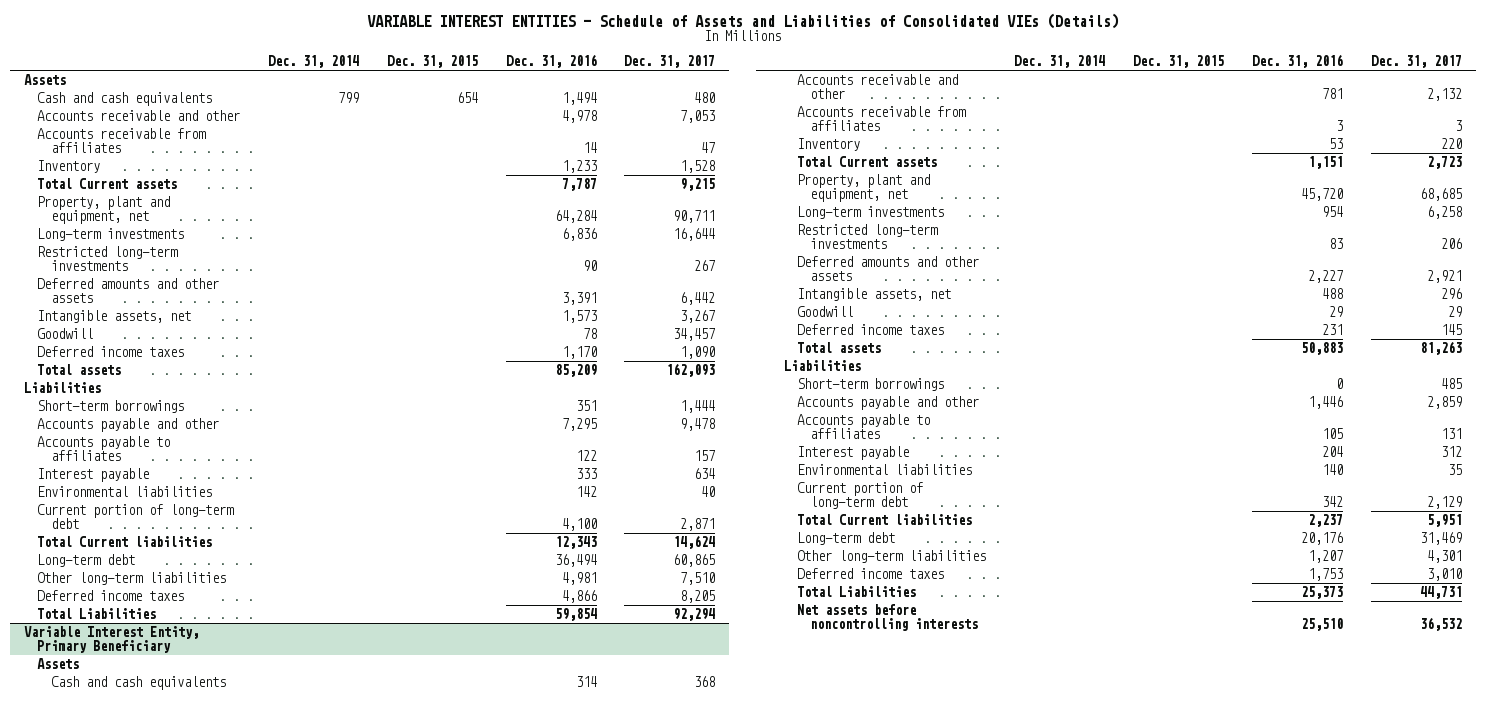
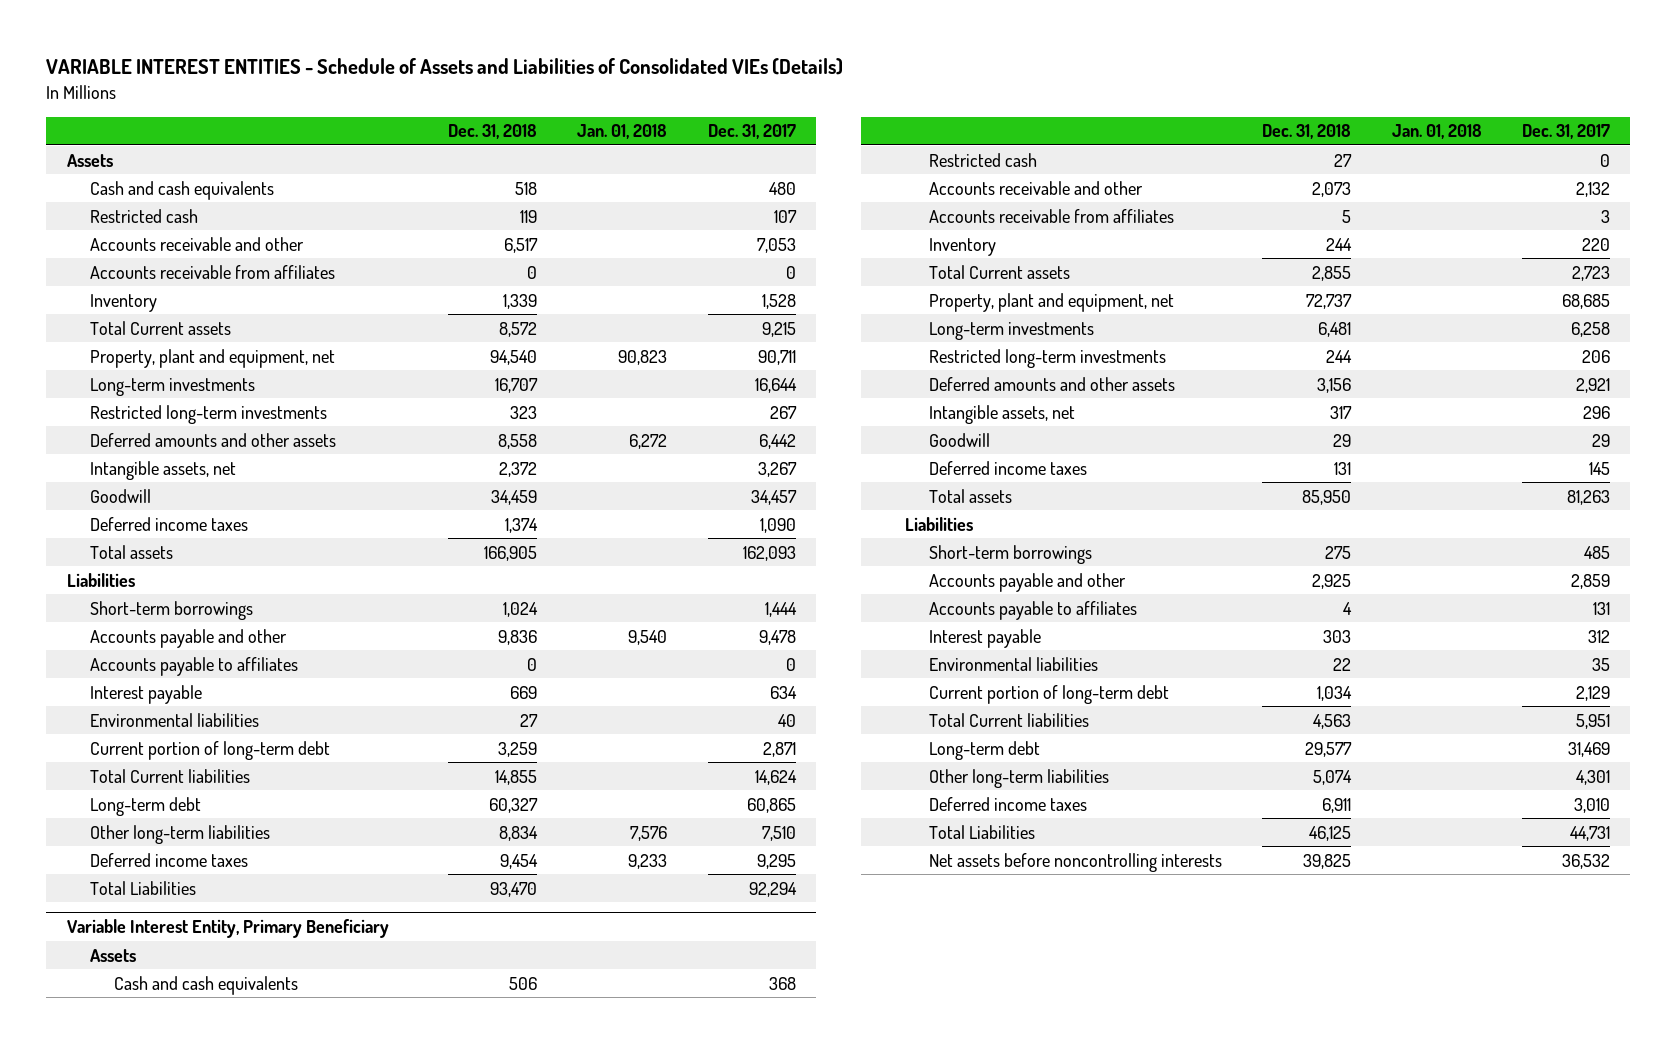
[267,55,359,69] Dec. 31, 2014 -> none
[386,55,478,69] Dec. 31, 2015 -> none
[505,54,597,69] Dec. 31, 2016 -> none
none -> [447,124,537,140] Dec. 31, 2018
none -> [577,124,668,140] Jan. 01, 2018
none -> [90,208,199,223] Restricted cash
[701,142,716,154] 47 -> [785,265,796,279] 0
[694,450,716,462] 157 -> [785,657,796,671] 0
[680,590,716,604] 8,205 -> [756,853,796,869] 9,295
none -> [928,152,1037,167] Restricted cash

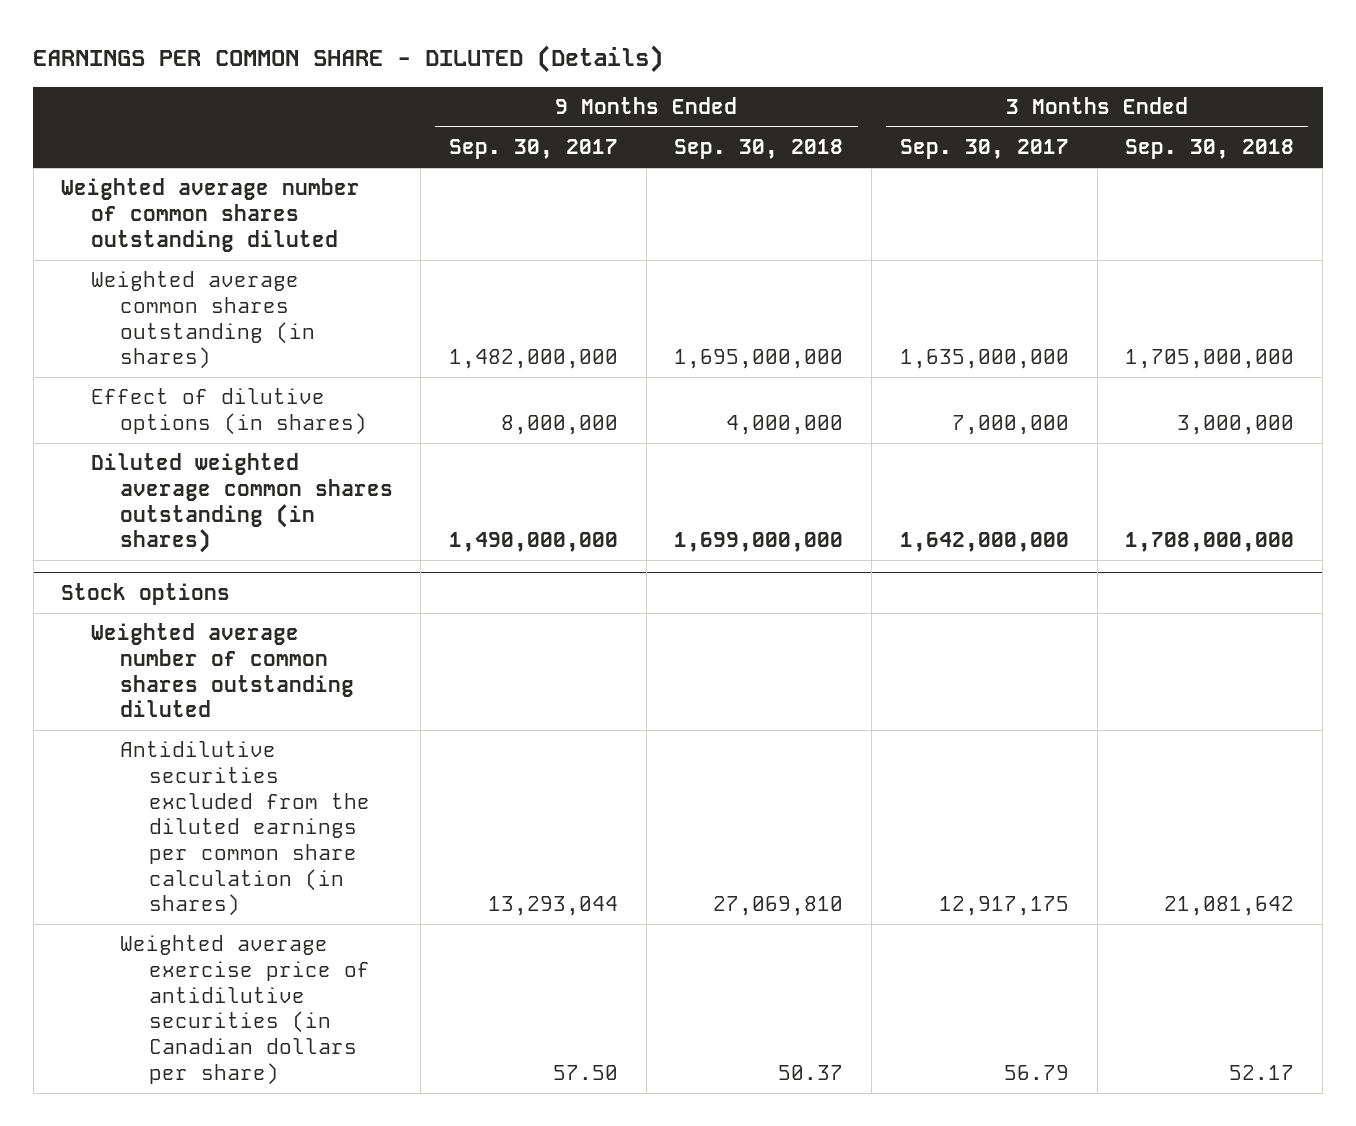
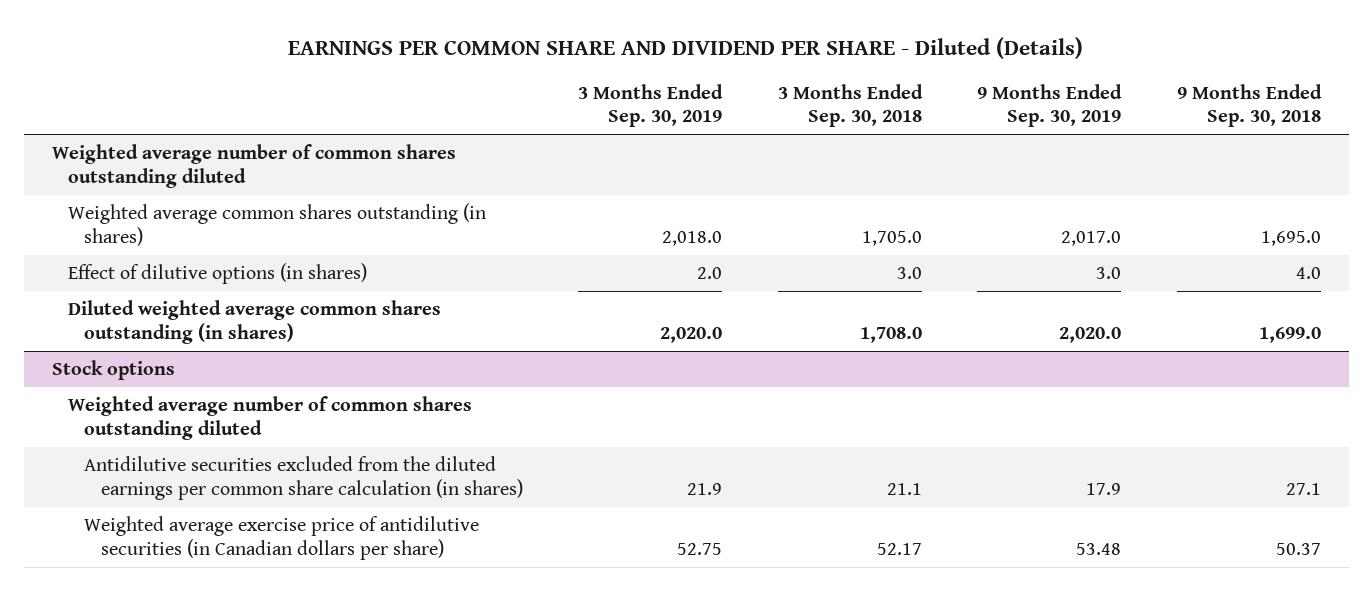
[33,44,664,73] EARNINGS PER COMMON SHARE - DILUTED (Details) -> [288,36,1084,59] EARNINGS PER COMMON SHARE AND DIVIDEND PER SHARE - Diluted (Details)
[449,139,619,160] Sep. 30, 2017 -> none
[899,139,1069,160] Sep. 30, 2017 -> none
none -> [578,83,724,128] 3 Months Ended Sep. 30, 2019
none -> [977,83,1123,128] 9 Months Ended Sep. 30, 2019
[674,349,844,370] 1,695,000,000 -> [1260,230,1321,246] 1,695.0
[1125,349,1295,370] 1,705,000,000 -> [861,230,922,246] 1,705.0
[726,415,844,436] 4,000,000 -> [1295,267,1321,280] 4.0
[1177,415,1295,436] 3,000,000 -> [896,267,922,280] 3.0
[674,532,844,553] 1,699,000,000 -> [1258,326,1321,343] 1,699.0
[1125,532,1295,553] 1,708,000,000 -> [859,326,922,343] 1,708.0
[713,896,844,917] 27,069,810 -> [1285,482,1321,495] 27.1
[1164,896,1295,917] 21,081,642 -> [886,482,922,495] 21.1

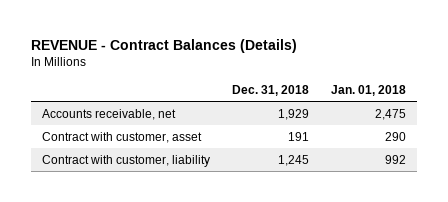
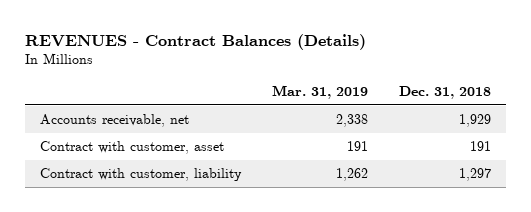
[30,38,297,53] REVENUE - Contract Balances (Details) -> [24,33,366,50] REVENUES - Contract Balances (Details)
[330,84,406,96] Jan. 01, 2018 -> none
none -> [271,85,368,100] Mar. 31, 2019
[277,154,309,166] 1,245 -> [458,168,491,182] 1,297

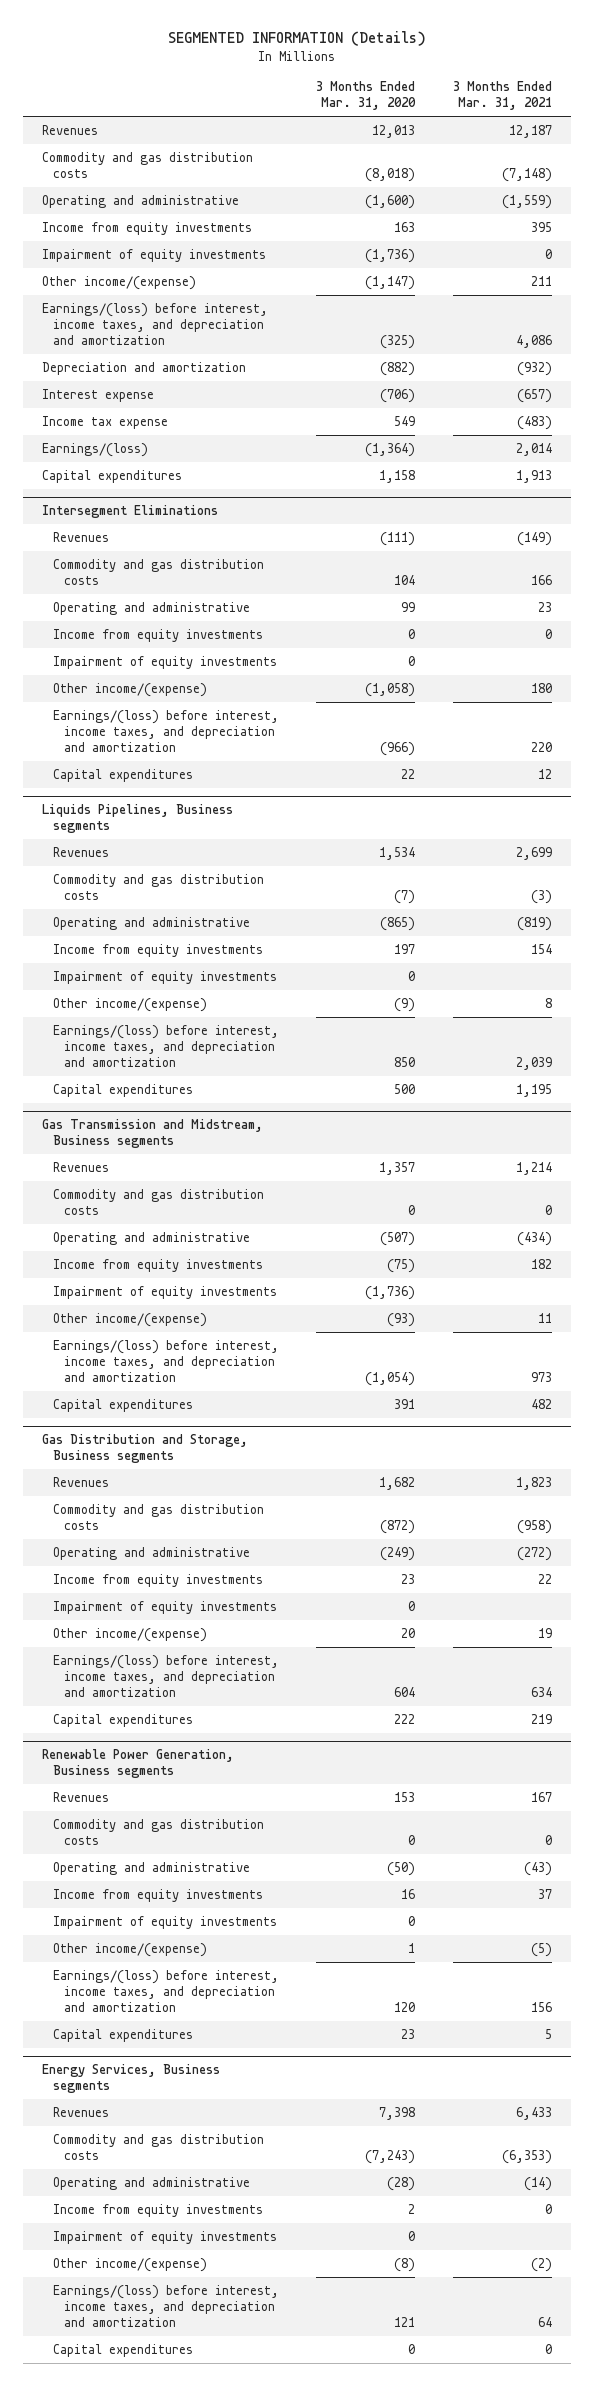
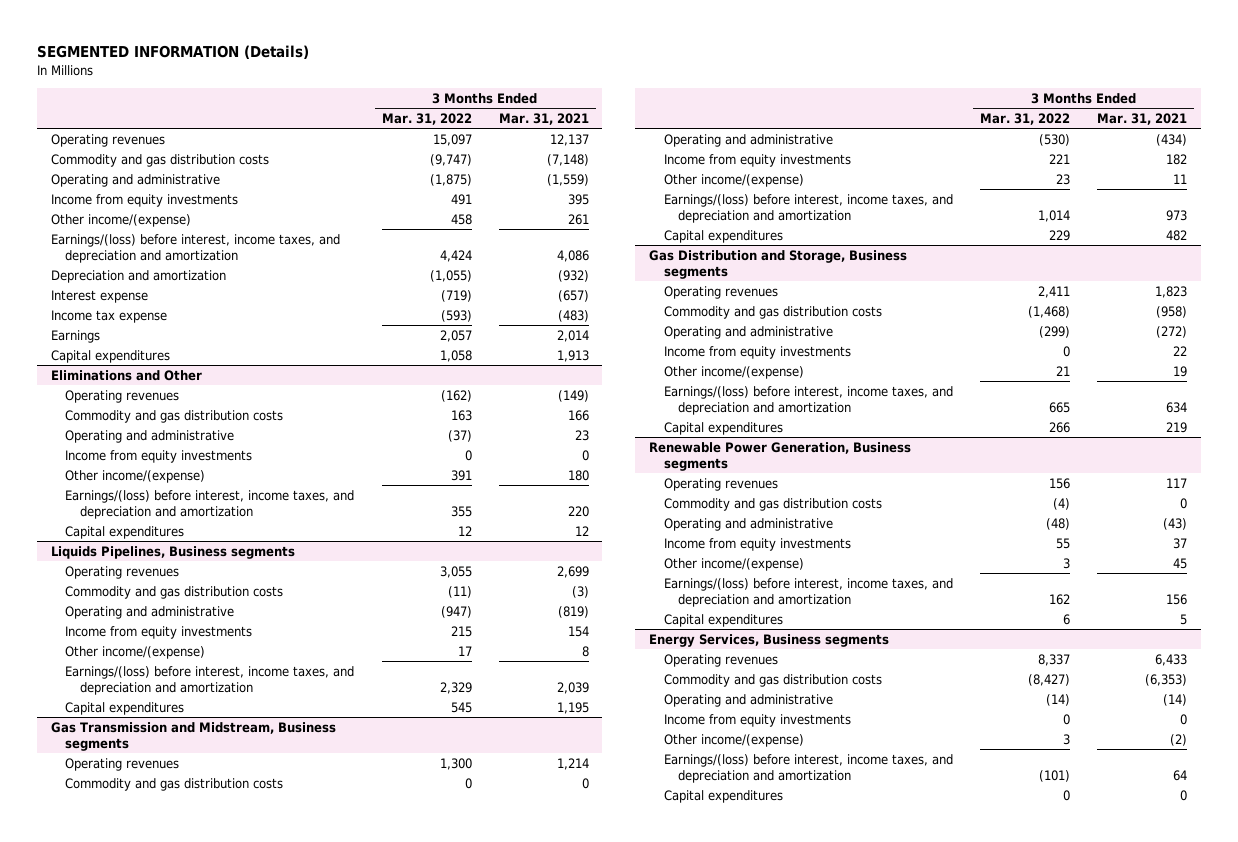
[316,81,417,111] 3 Months Ended Mar. 31, 2020 -> none
none -> [381,113,472,126] Mar. 31, 2022
[41,124,98,135] Revenues -> [50,133,165,147] Operating revenues
[509,124,553,138] 12,187 -> [549,133,589,146] 12,137
[41,248,266,262] Impairment of equity investments -> none
[531,275,553,286] 211 -> [567,213,589,225] 261
[41,442,148,457] Earnings/(loss) -> [50,329,100,343] Earnings
[41,504,218,518] Intersegment Eliminations -> [50,369,202,381] Eliminations and Other
[52,531,109,542] Revenues -> [65,389,180,403] Operating revenues
[52,655,277,669] Impairment of equity investments -> none
[52,846,109,857] Revenues -> [65,565,180,579] Operating revenues
[52,970,277,984] Impairment of equity investments -> none
[52,1161,109,1172] Revenues -> [65,757,180,771] Operating revenues
[52,1285,277,1299] Impairment of equity investments -> none
[52,1476,109,1487] Revenues -> [663,285,778,299] Operating revenues
[52,1600,277,1614] Impairment of equity investments -> none
[52,1791,109,1802] Revenues -> [663,477,778,491] Operating revenues
[531,1791,553,1802] 167 -> [1166,477,1188,488] 117
[52,1915,277,1929] Impairment of equity investments -> none
[531,1942,553,1957] (5) -> [1173,557,1188,569] 45
[52,2106,109,2117] Revenues -> [663,653,778,667] Operating revenues
[52,2230,277,2244] Impairment of equity investments -> none

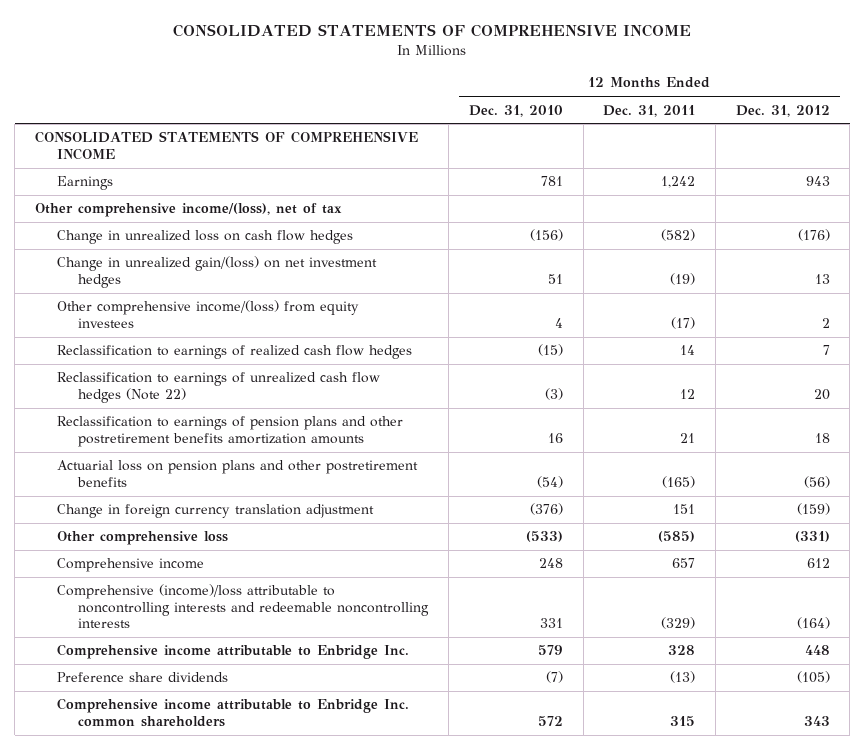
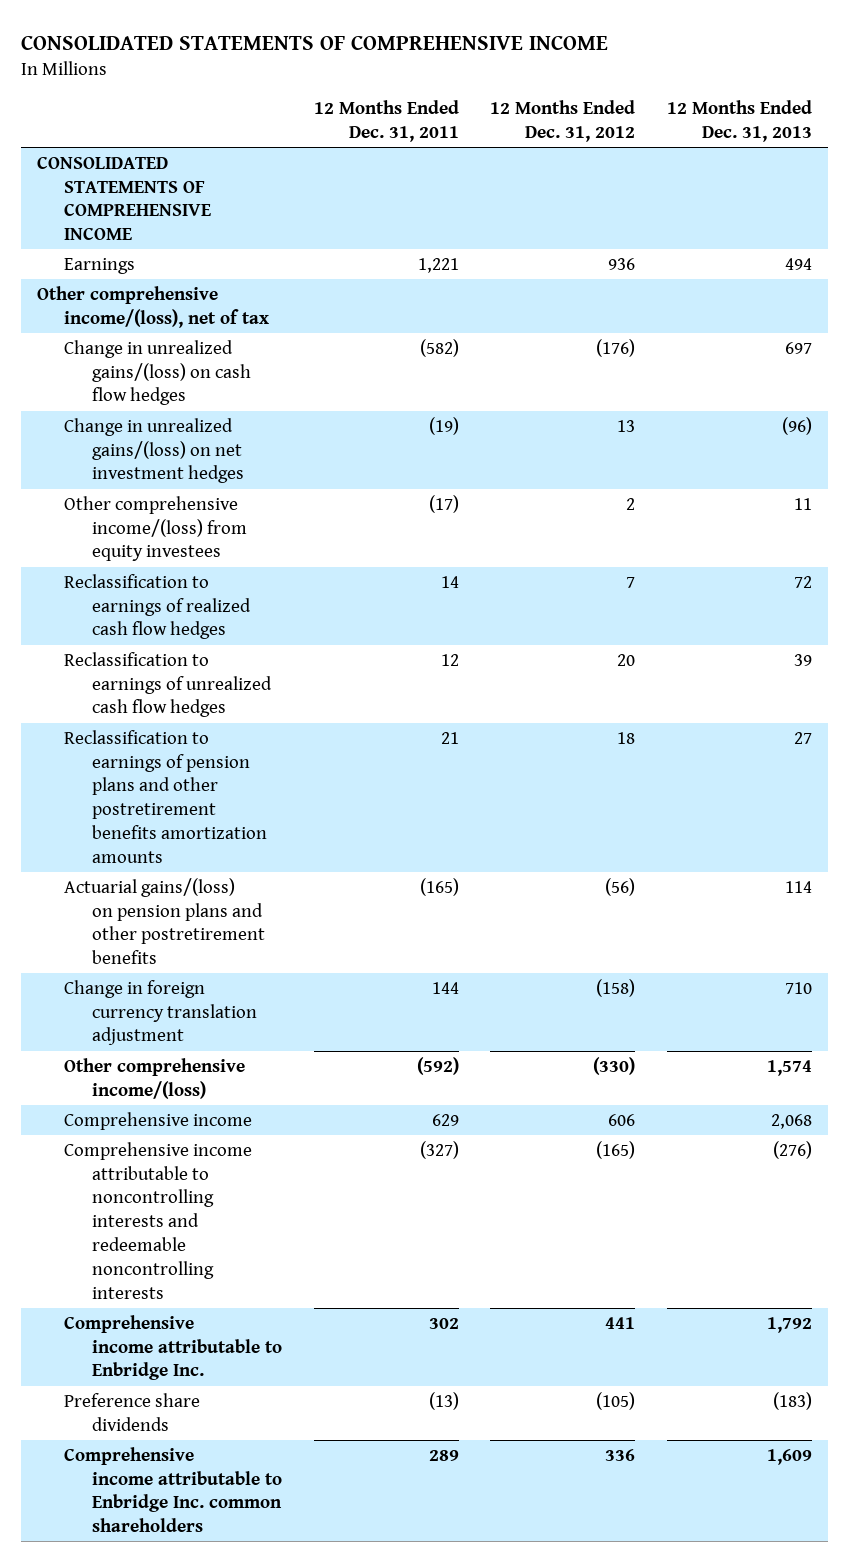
[468,104,563,117] Dec. 31, 2010 -> none
none -> [666,100,812,143] 12 Months Ended Dec. 31, 2013
[661,176,696,189] 1,242 -> [417,257,459,273] 1,221
[805,176,830,187] 943 -> [608,257,636,270] 936
[56,230,353,245] Change in unrealized loss on cash flow hedges -> [64,339,251,406] Change in unrealized gains/(loss) on cash flow hedges
[56,256,377,288] Change in unrealized gain/(loss) on net investment hedges -> [64,417,244,484] Change in unrealized gains/(loss) on net investment hedges
[56,372,380,403] Reclassification to earnings of unrealized cash flow hedges (Note 22) -> [64,651,272,718] Reclassification to earnings of unrealized cash flow hedges
[56,460,418,487] Actuarial loss on pension plans and other postretirement benefits -> [64,877,265,965] Actuarial gains/(loss) on pension plans and other postretirement benefits
[673,504,696,515] 151 -> [431,981,459,994] 144
[796,503,830,516] (159) -> [596,978,636,997] (158)
[56,531,228,546] Other comprehensive loss -> [64,1057,246,1099] Other comprehensive income/(loss)
[658,531,696,543] (585) -> [416,1056,459,1075] (592)
[794,531,830,543] (331) -> [593,1056,636,1075] (330)
[672,558,696,569] 657 -> [431,1113,459,1126] 629
[806,558,830,569] 612 -> [608,1113,636,1126] 606
[56,584,430,629] Comprehensive (income)/loss attributable to noncontrolling interests and redeemable noncontrolling interests -> [64,1141,253,1299] Comprehensive income attributable to noncontrolling interests and redeemable noncontrolling interests
[661,617,696,630] (329) -> [419,1140,459,1159] (327)
[796,617,830,630] (164) -> [596,1140,636,1159] (165)
[668,645,696,656] 328 -> [428,1317,459,1329] 302
[804,645,830,656] 448 -> [605,1316,636,1329] 441
[670,715,696,726] 315 -> [428,1449,459,1461] 289
[803,715,830,726] 343 -> [605,1448,636,1461] 336

